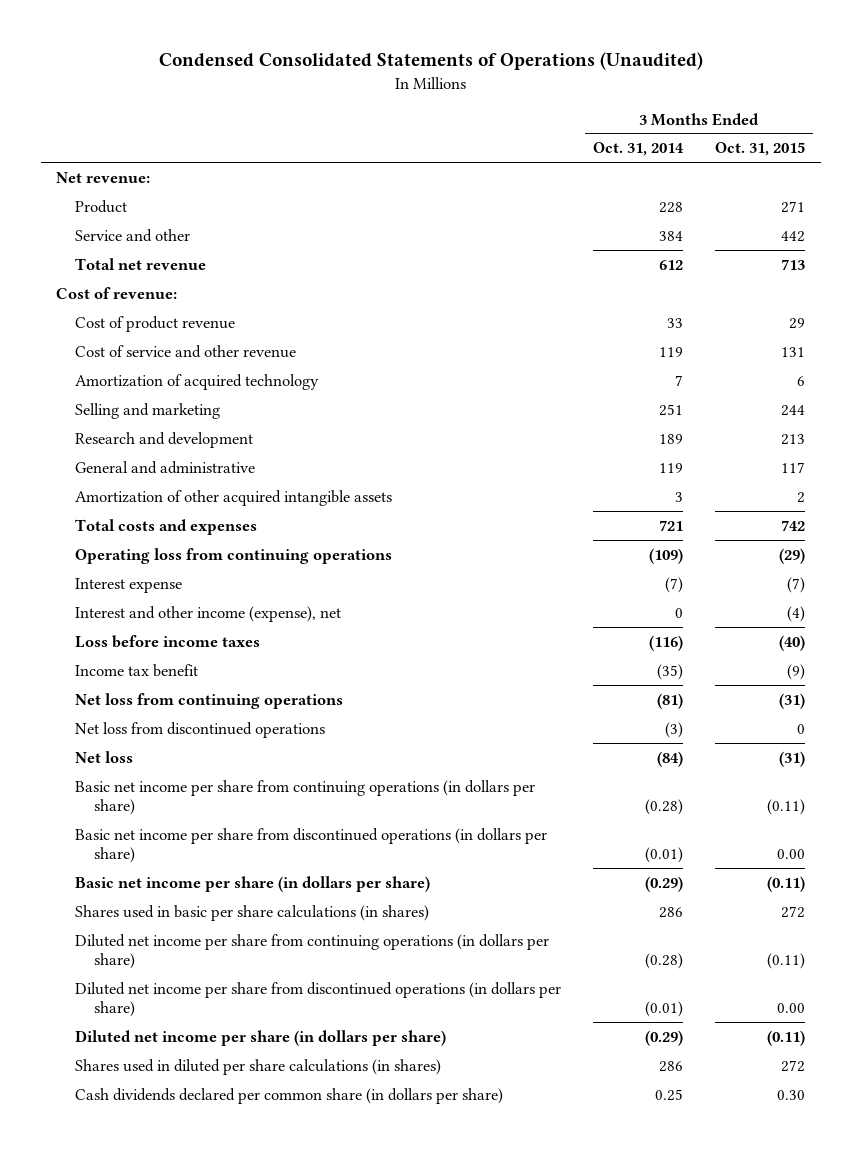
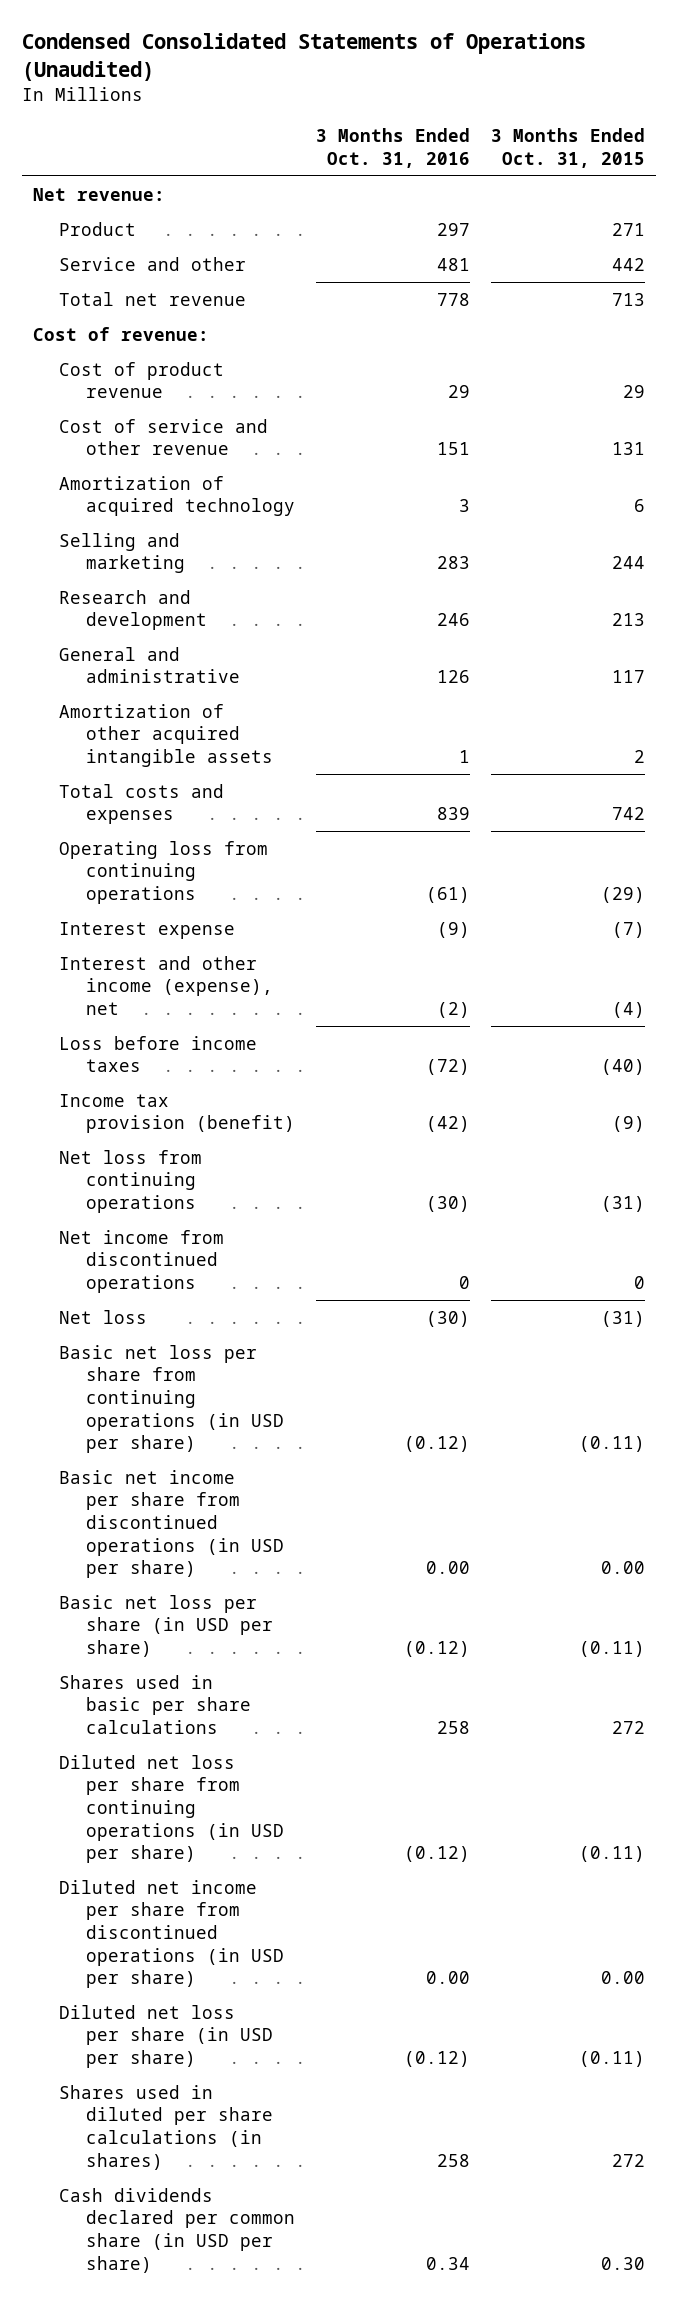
[593,142,685,157] Oct. 31, 2014 -> none
none -> [316,127,471,168] 3 Months Ended Oct. 31, 2016
[75,663,199,677] Income tax benefit -> [59,1093,296,1134] Income tax provision (benefit)
[75,721,326,738] Net loss from discontinued operations -> [59,1229,225,1293] Net income from discontinued operations
[75,779,536,816] Basic net income per share from continuing operations (in dollars per share) -> [59,1344,285,1454] Basic net loss per share from continuing operations (in USD per share)
[75,827,548,864] Basic net income per share from discontinued operations (in dollars per share) -> [59,1469,285,1579] Basic net income per share from discontinued operations (in USD per share)
[75,875,431,892] Basic net income per share (in dollars per share) -> [59,1594,274,1657] Basic net loss per share (in USD per share)
[75,904,430,921] Shares used in basic per share calculations (in shares) -> [59,1674,252,1734] Shares used in basic per share calculations
[75,933,550,970] Diluted net income per share from continuing operations (in dollars per share) -> [59,1754,285,1864] Diluted net loss per share from continuing operations (in USD per share)
[75,981,562,1018] Diluted net income per share from discontinued operations (in dollars per share) -> [59,1879,285,1989] Diluted net income per share from discontinued operations (in USD per share)
[75,1029,447,1046] Diluted net income per share (in dollars per share) -> [59,2004,274,2068] Diluted net loss per share (in USD per share)
[75,1087,504,1104] Cash dividends declared per common share (in dollars per share) -> [59,2187,296,2273] Cash dividends declared per common share (in USD per share)

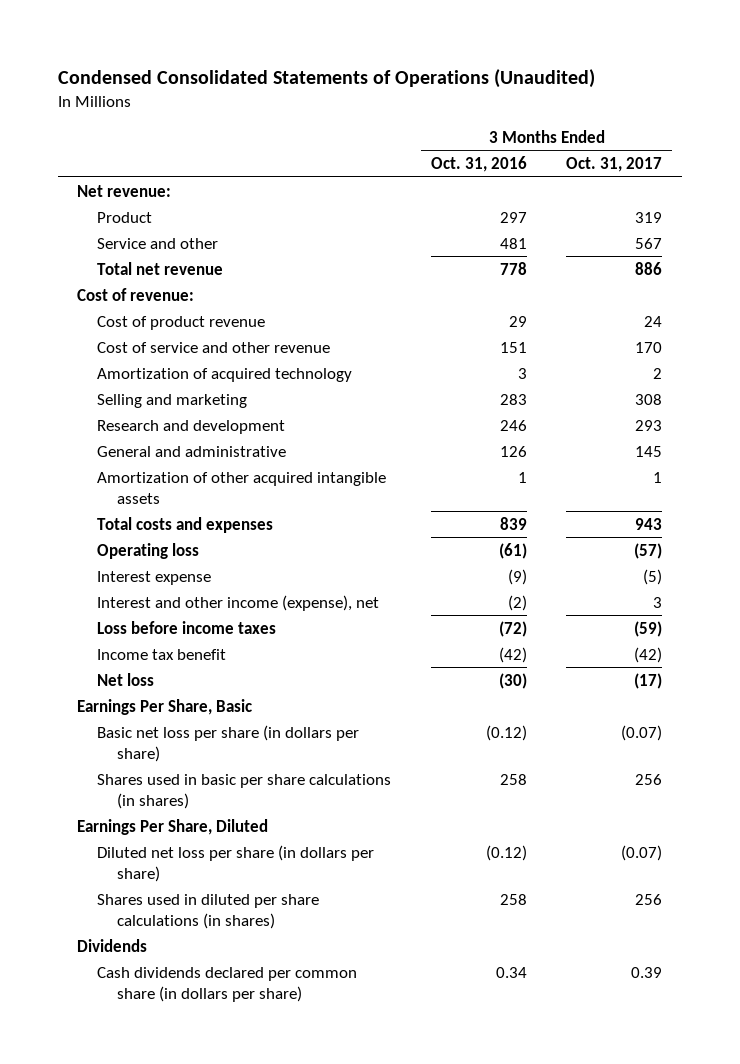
[491,127,646,168] 3 Months Ended Oct. 31, 2015 -> none
none -> [566,156,663,172] Oct. 31, 2017
[59,840,269,904] Operating loss from continuing operations -> [97,542,200,559] Operating loss
[59,1149,203,1213] Net loss from continuing operations -> none
[59,1229,225,1293] Net income from discontinued operations -> none
[59,1093,296,1134] Income tax provision (benefit) -> [97,648,227,660] Income tax benefit
[59,1344,285,1454] Basic net loss per share from continuing operations (in USD per share) -> none
[59,1469,285,1579] Basic net income per share from discontinued operations (in USD per share) -> none
[59,1754,285,1864] Diluted net loss per share from continuing operations (in USD per share) -> none
[59,1879,285,1989] Diluted net income per share from discontinued operations (in USD per share) -> none
none -> [77,698,253,715] Earnings Per Share, Basic
[59,1594,274,1657] Basic net loss per share (in USD per share) -> [97,724,360,762] Basic net loss per share (in dollars per share)
[59,1674,252,1734] Shares used in basic per share calculations -> [97,773,392,809] Shares used in basic per share calculations (in shares)
none -> [77,818,269,835] Earnings Per Share, Diluted
[59,2004,274,2068] Diluted net loss per share (in USD per share) -> [97,844,375,882] Diluted net loss per share (in dollars per share)
none -> [77,938,148,952] Dividends
[59,2187,296,2273] Cash dividends declared per common share (in USD per share) -> [97,966,358,1002] Cash dividends declared per common share (in dollars per share)

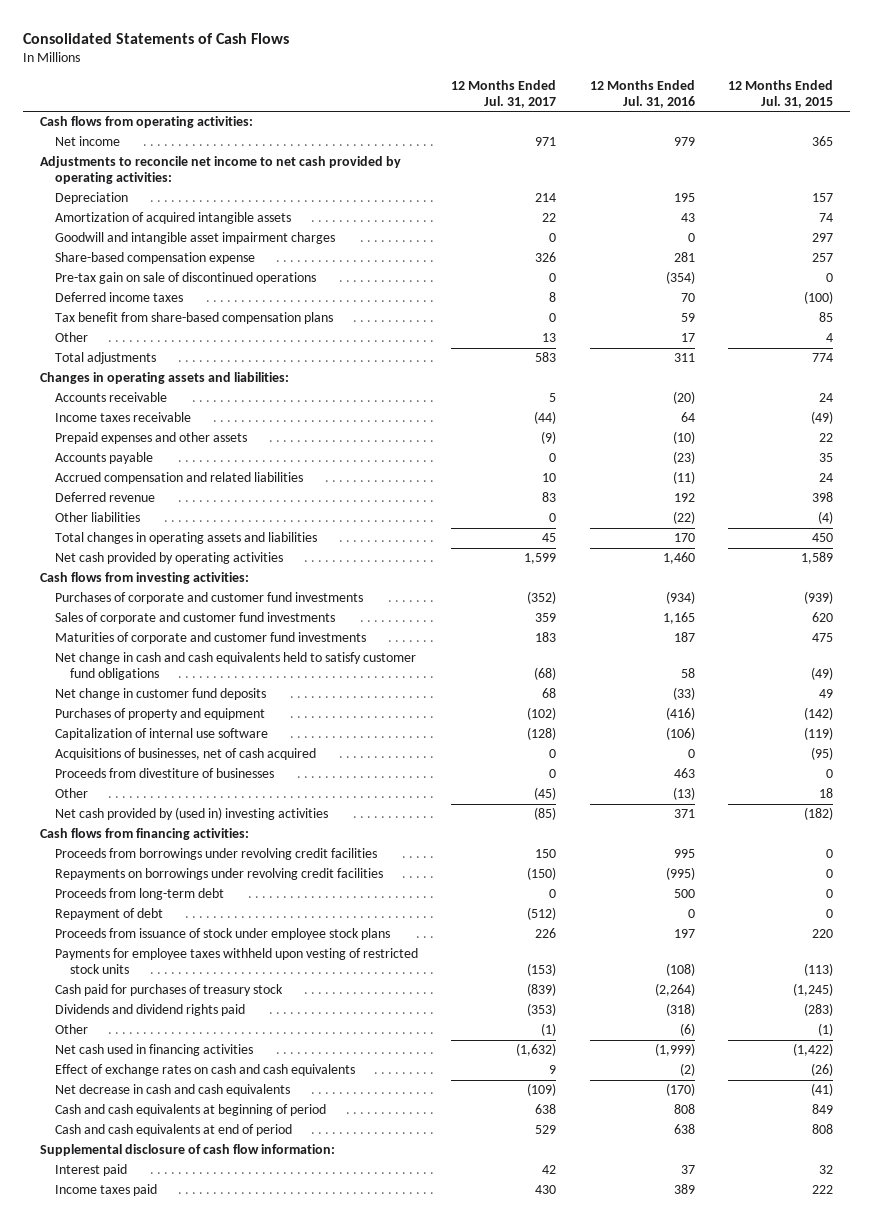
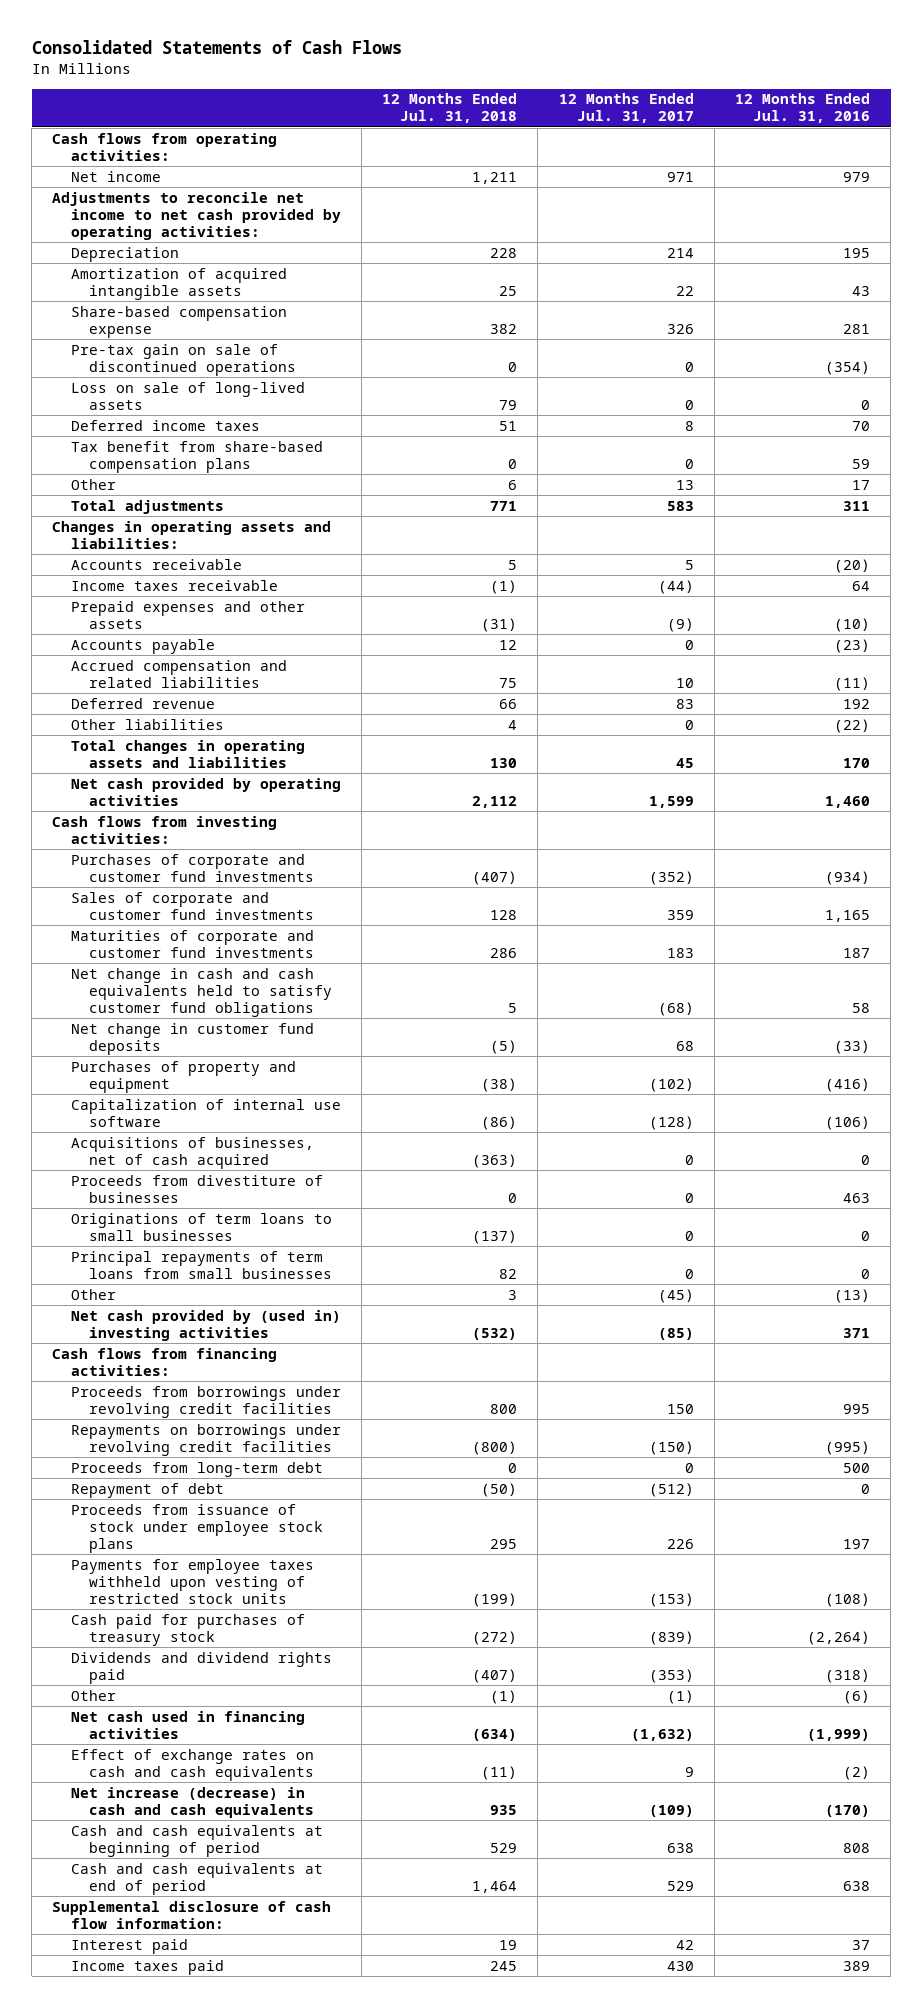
[728,79,834,108] 12 Months Ended Jul. 31, 2015 -> none
none -> [382,93,518,124] 12 Months Ended Jul. 31, 2018
[54,232,335,245] Goodwill and intangible asset impairment charges -> none
none -> [70,381,305,410] Loss on sale of long-lived assets
none -> [70,1212,332,1241] Originations of term loans to small businesses
none -> [70,1250,333,1279] Principal repayments of term loans from small businesses
[54,1084,290,1097] Net decrease in cash and cash equivalents -> [70,1786,315,1818] Net increase (decrease) in cash and cash equivalents

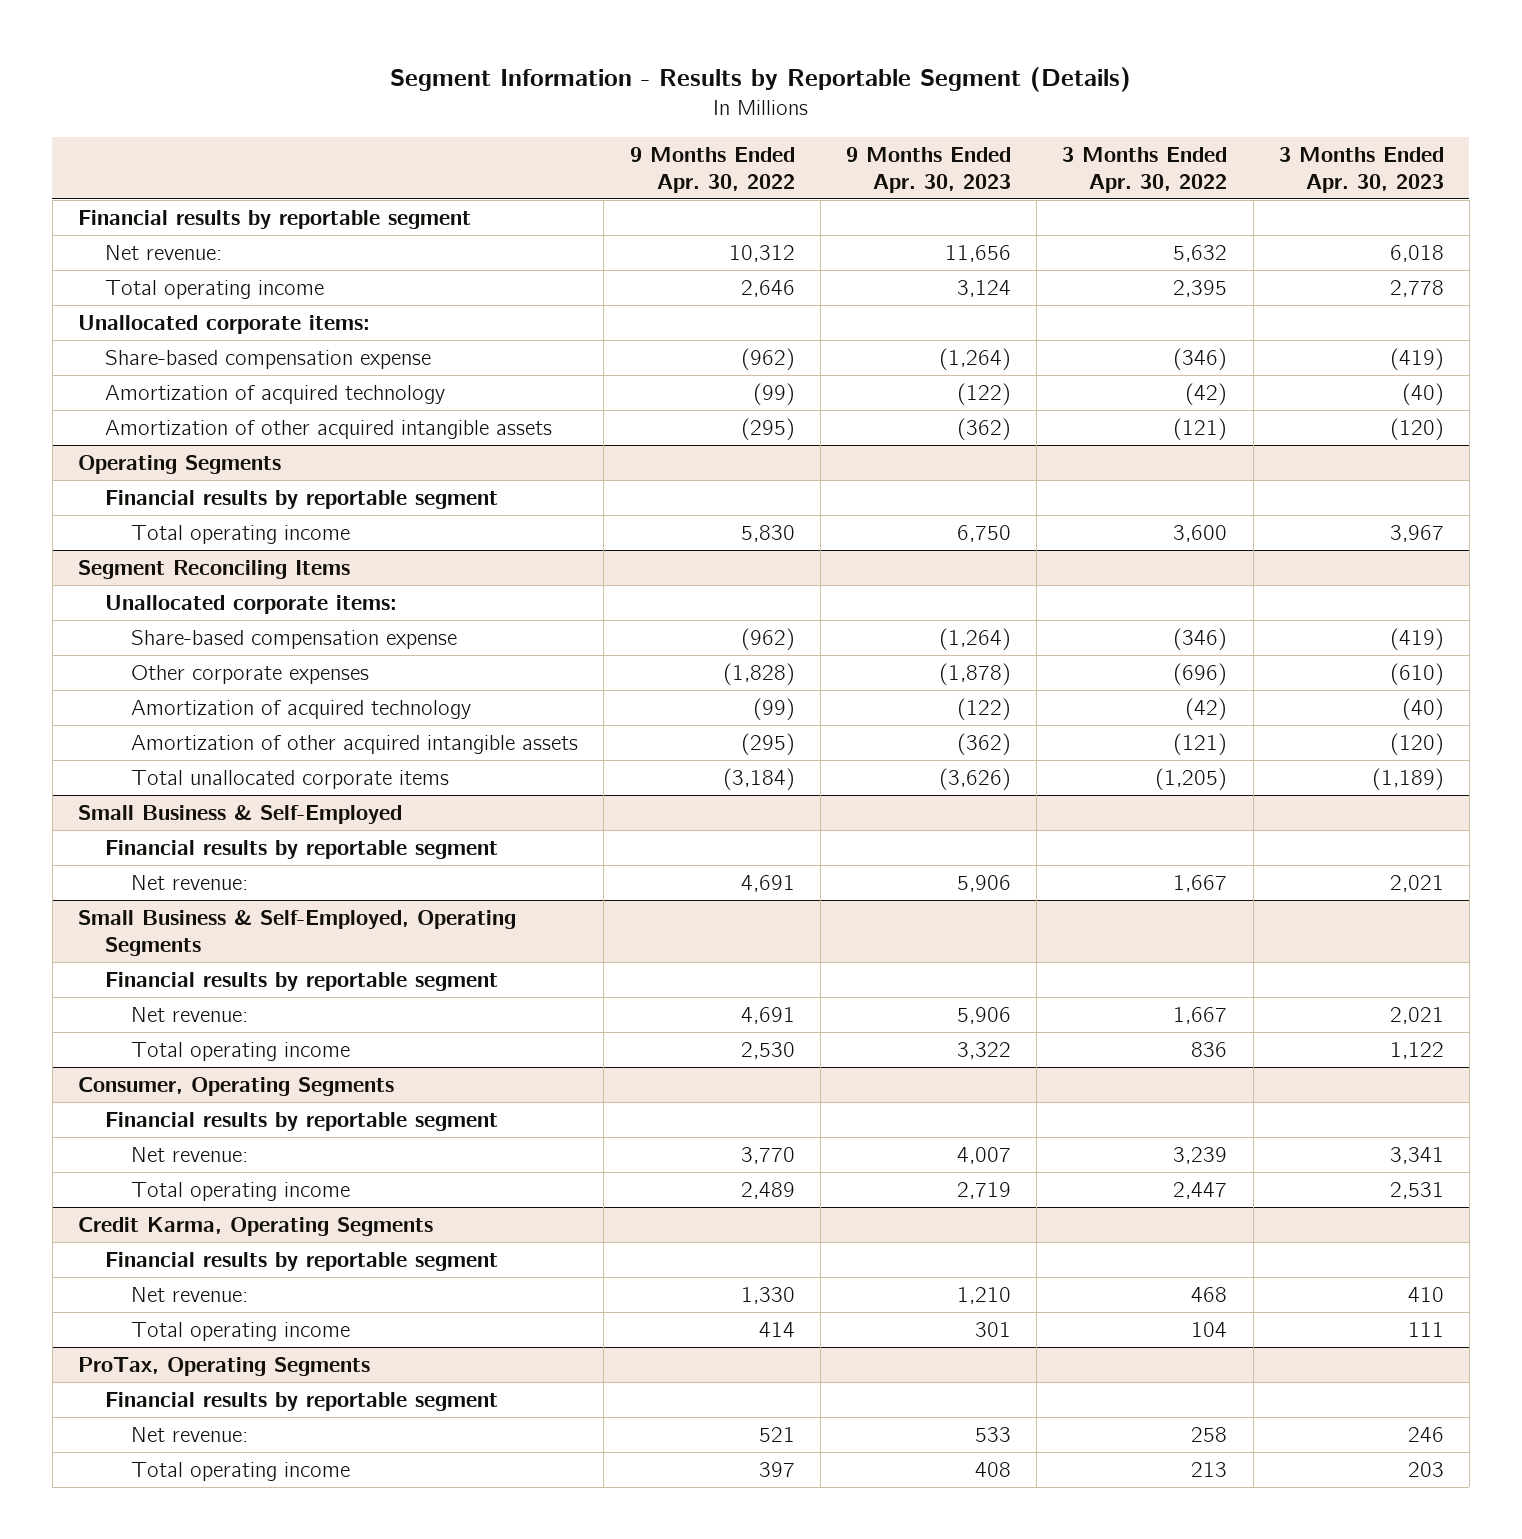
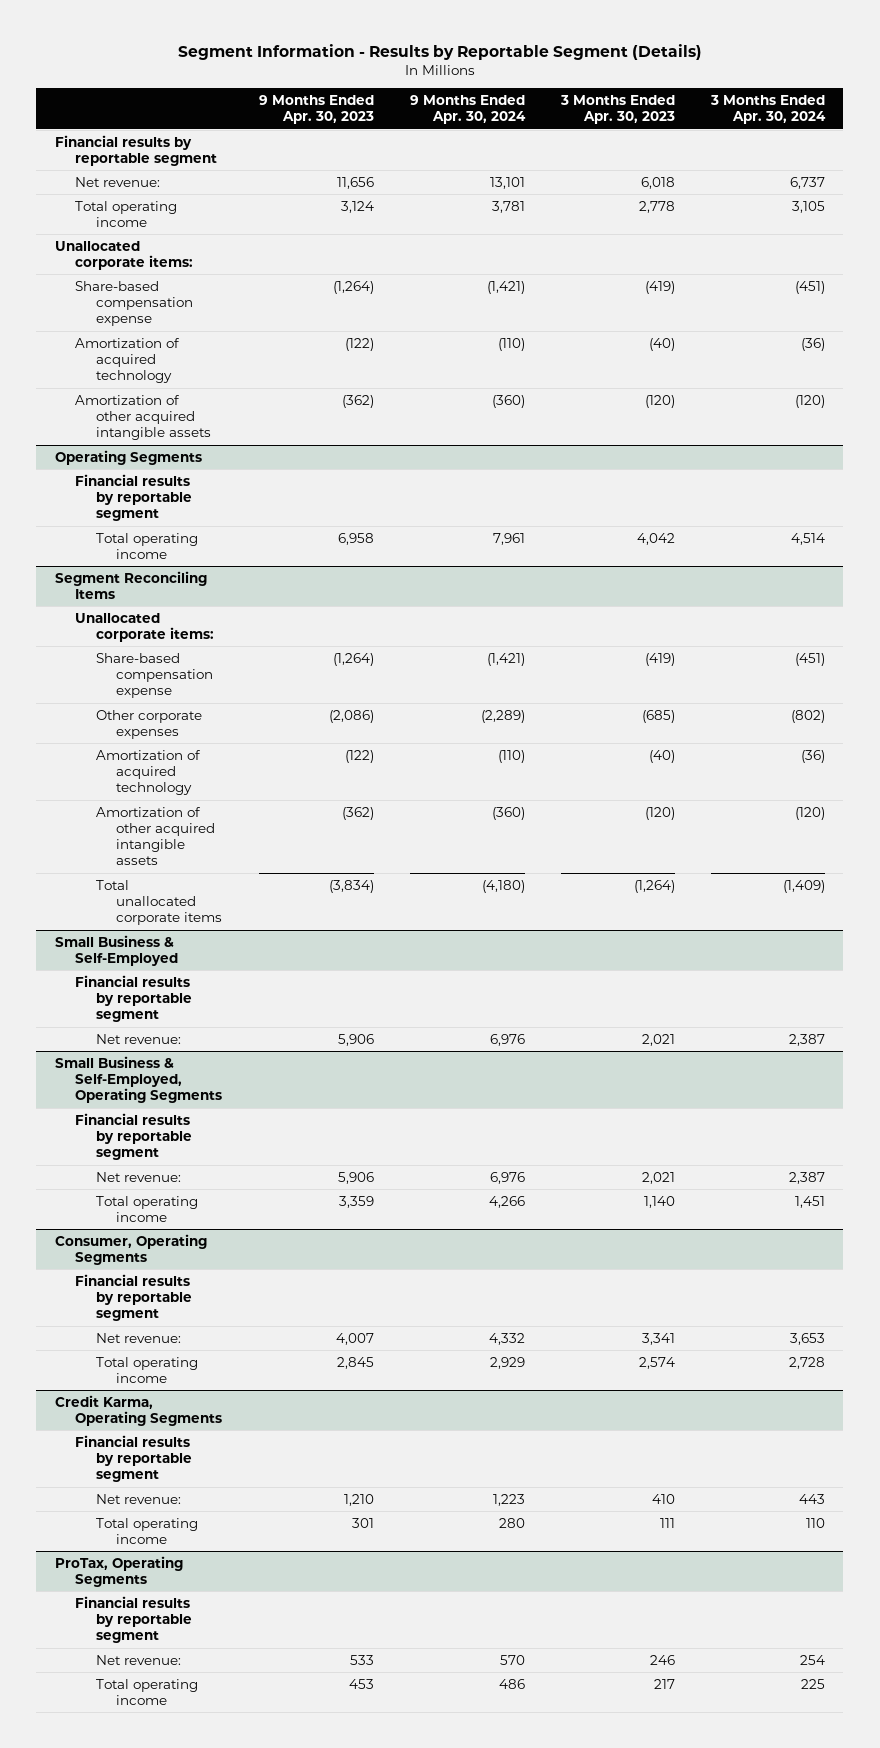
[629,146,795,193] 9 Months Ended Apr. 30, 2022 -> none
[1062,146,1228,193] 3 Months Ended Apr. 30, 2022 -> none
none -> [409,95,526,125] 9 Months Ended Apr. 30, 2024
none -> [710,95,827,125] 3 Months Ended Apr. 30, 2024
[957,524,1012,542] 6,750 -> [337,532,374,545] 6,958
[1389,524,1444,542] 3,967 -> [637,532,676,545] 4,042
[939,662,1012,685] (1,878) -> [328,709,374,723] (2,086)
[1389,662,1444,685] (610) -> [642,709,676,723] (685)
[939,767,1012,790] (3,626) -> [328,879,374,893] (3,834)
[1371,767,1444,790] (1,189) -> [634,879,676,893] (1,264)
[957,1041,1012,1059] 3,322 -> [338,1195,374,1208] 3,359
[1389,1041,1444,1059] 1,122 -> [644,1195,676,1208] 1,140
[957,1181,1012,1199] 2,719 -> [336,1356,374,1369] 2,845
[1389,1181,1444,1199] 2,531 -> [639,1356,676,1369] 2,574
[975,1461,1012,1477] 408 -> [348,1678,374,1689] 453
[1407,1461,1444,1477] 203 -> [654,1678,676,1689] 217

